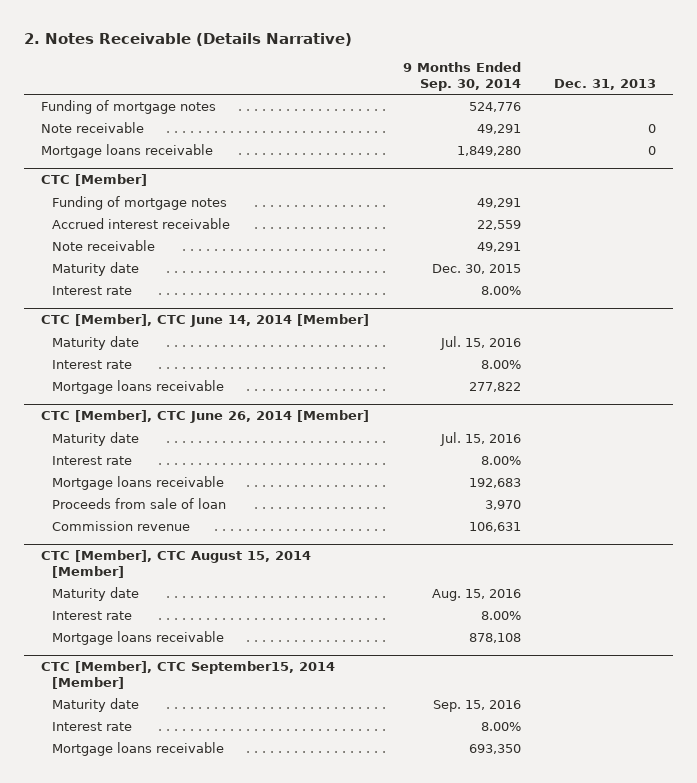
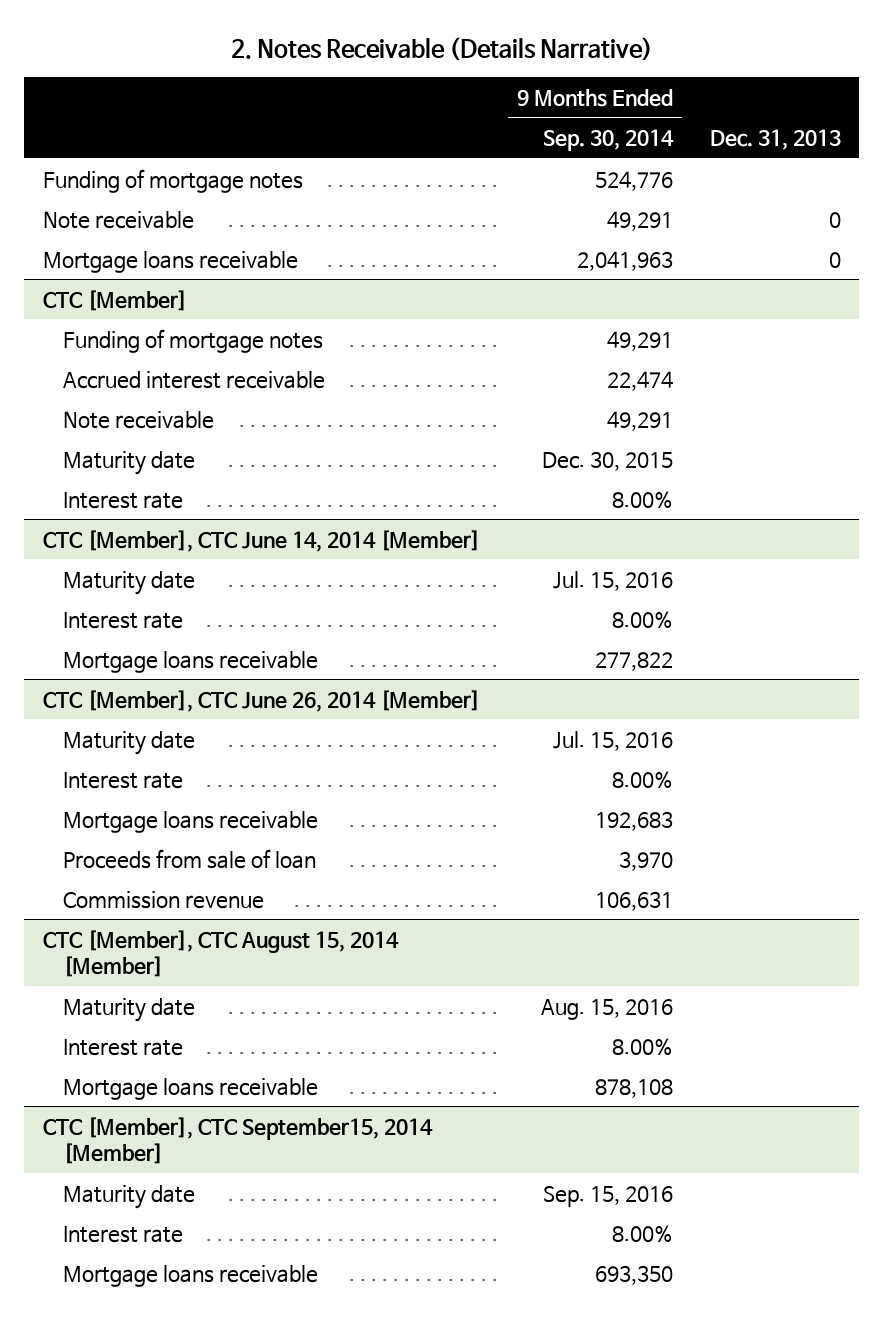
[456,145,521,156] 1,849,280 -> [576,250,673,271] 2,041,963
[476,219,521,230] 22,559 -> [606,370,673,391] 22,474

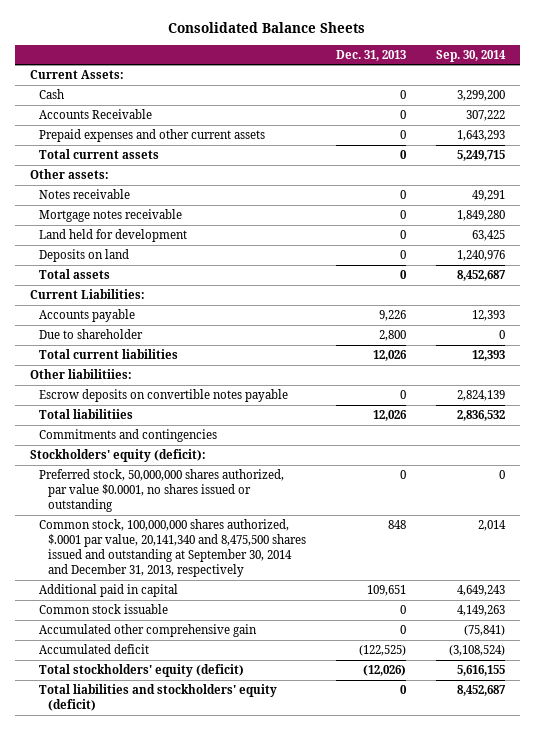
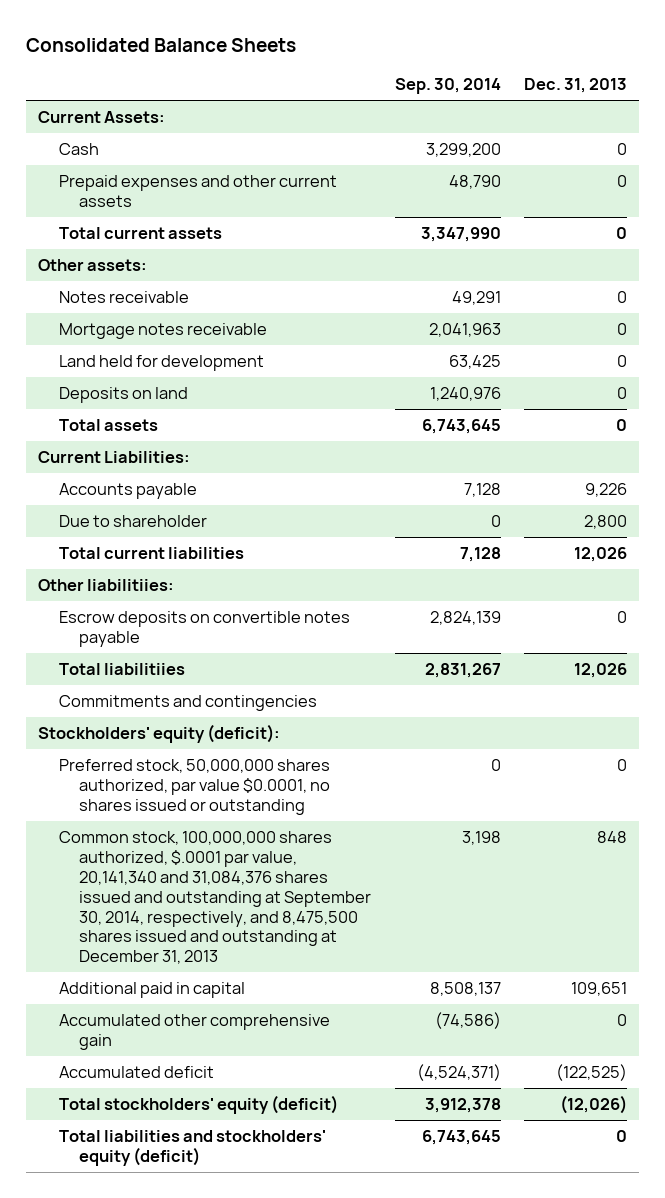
[38,109,152,120] Accounts Receivable -> none
[456,130,505,142] 1,643,293 -> [448,175,501,190] 48,790
[456,150,505,162] 5,249,715 -> [420,227,501,243] 3,347,990
[456,210,505,222] 1,849,280 -> [428,323,501,338] 2,041,963
[456,270,506,282] 8,452,687 -> [421,419,501,435] 6,743,645
[471,310,505,322] 12,393 -> [463,483,501,498] 7,128
[471,350,505,362] 12,393 -> [459,547,501,563] 7,128
[456,410,505,422] 2,836,532 -> [424,663,501,679] 2,831,267
[38,604,168,615] Common stock issuable -> none
[38,519,306,578] Common stock, 100,000,000 shares authorized, $.0001 par value, 20,141,340 and 8,475,500 shares issued and outstanding at September 30, 2014 and December 31, 2013, respectively -> [58,831,372,965] Common stock, 100,000,000 shares authorized, $.0001 par value, 20,141,340 and 31,084,376 shares issued and outstanding at September 30, 2014, respectively, and 8,475,500 shares issued and outstanding at December 31, 2013
[477,520,506,532] 2,014 -> [461,831,501,846] 3,198
[456,585,505,597] 4,649,243 -> [429,982,501,997] 8,508,137
[463,625,505,637] (75,841) -> [434,1012,501,1030] (74,586)
[448,645,505,657] (3,108,524) -> [416,1064,501,1082] (4,524,371)
[456,665,505,677] 5,616,155 -> [424,1098,501,1114] 3,912,378
[456,685,506,697] 8,452,687 -> [421,1130,501,1146] 6,743,645

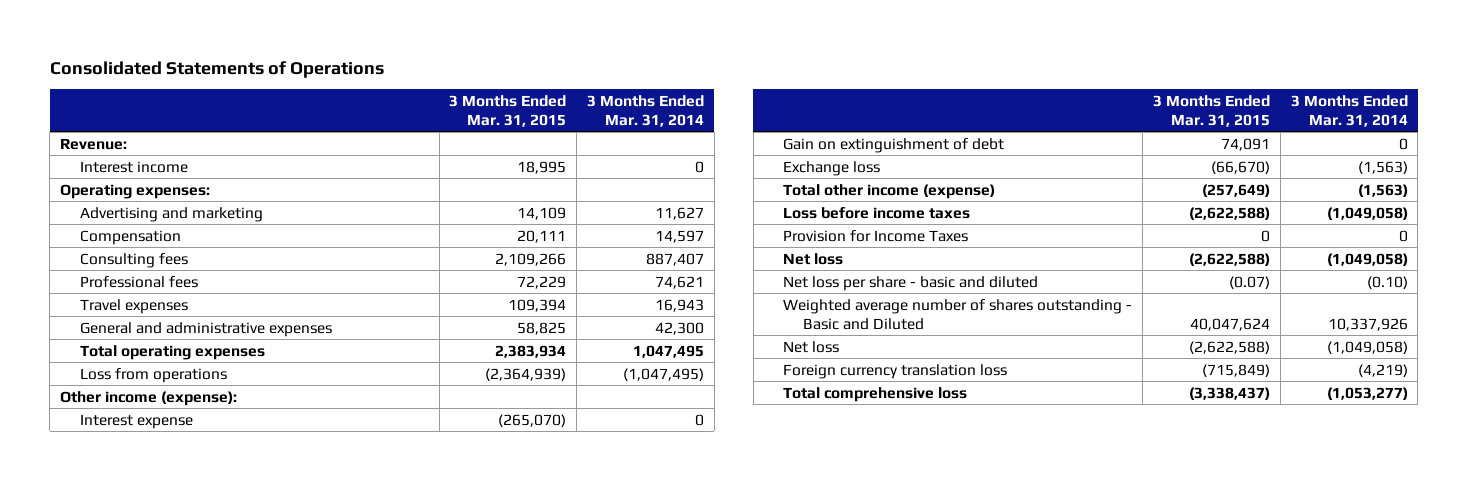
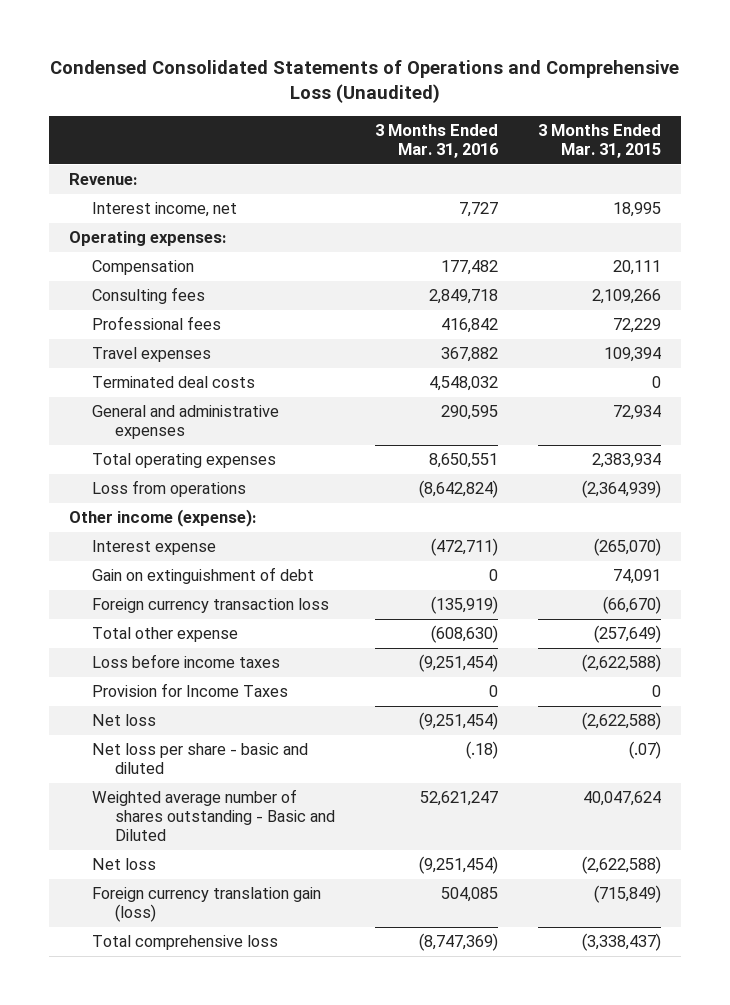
[49,60,384,78] Consolidated Statements of Operations -> [50,60,680,104] Condensed Consolidated Statements of Operations and Comprehensive Loss (Unaudited)
[586,94,704,127] 3 Months Ended Mar. 31, 2014 -> none
none -> [374,123,498,158] 3 Months Ended Mar. 31, 2016
[79,160,188,173] Interest income -> [91,202,237,218] Interest income, net
[79,206,263,222] Advertising and marketing -> none
none -> [91,376,255,389] Terminated deal costs
[517,321,567,335] 58,825 -> [613,405,662,421] 72,934
[783,160,881,176] Exchange loss -> [91,598,329,614] Foreign currency transaction loss
[783,183,996,199] Total other income (expense) -> [91,627,238,643] Total other expense
[1229,275,1271,289] (0.07) -> [629,741,662,760] (.07)
[783,363,1008,379] Foreign currency translation loss -> [91,887,321,923] Foreign currency translation gain (loss)

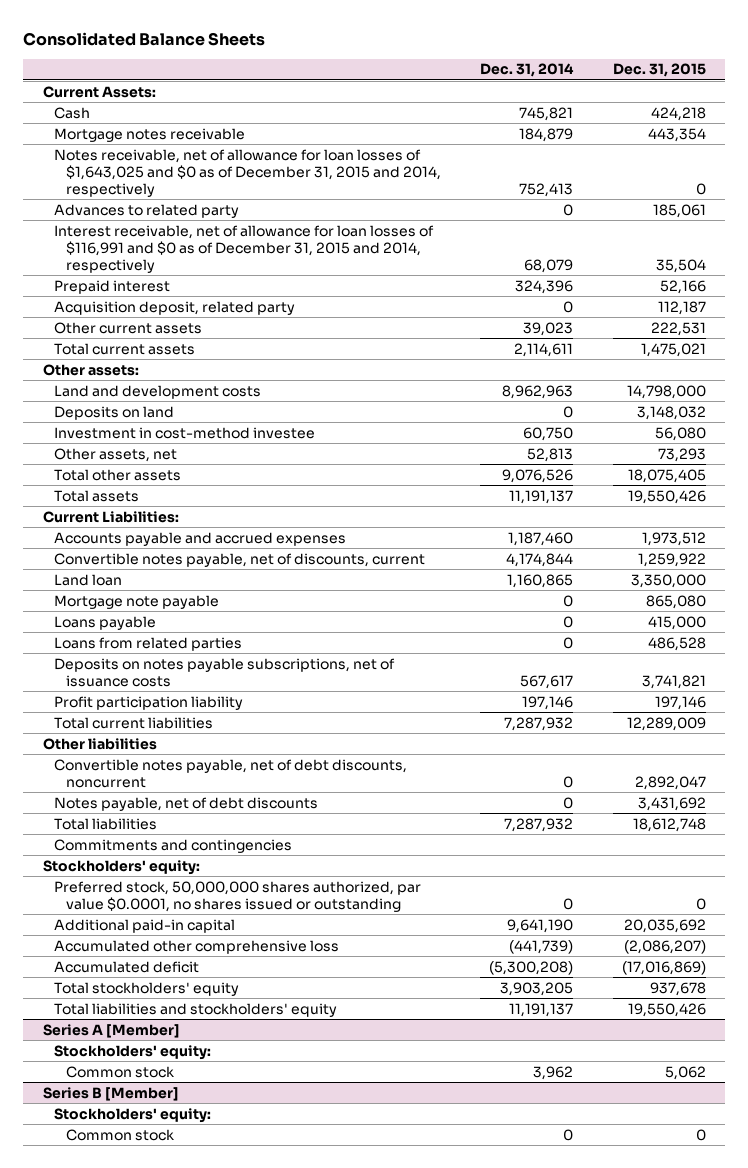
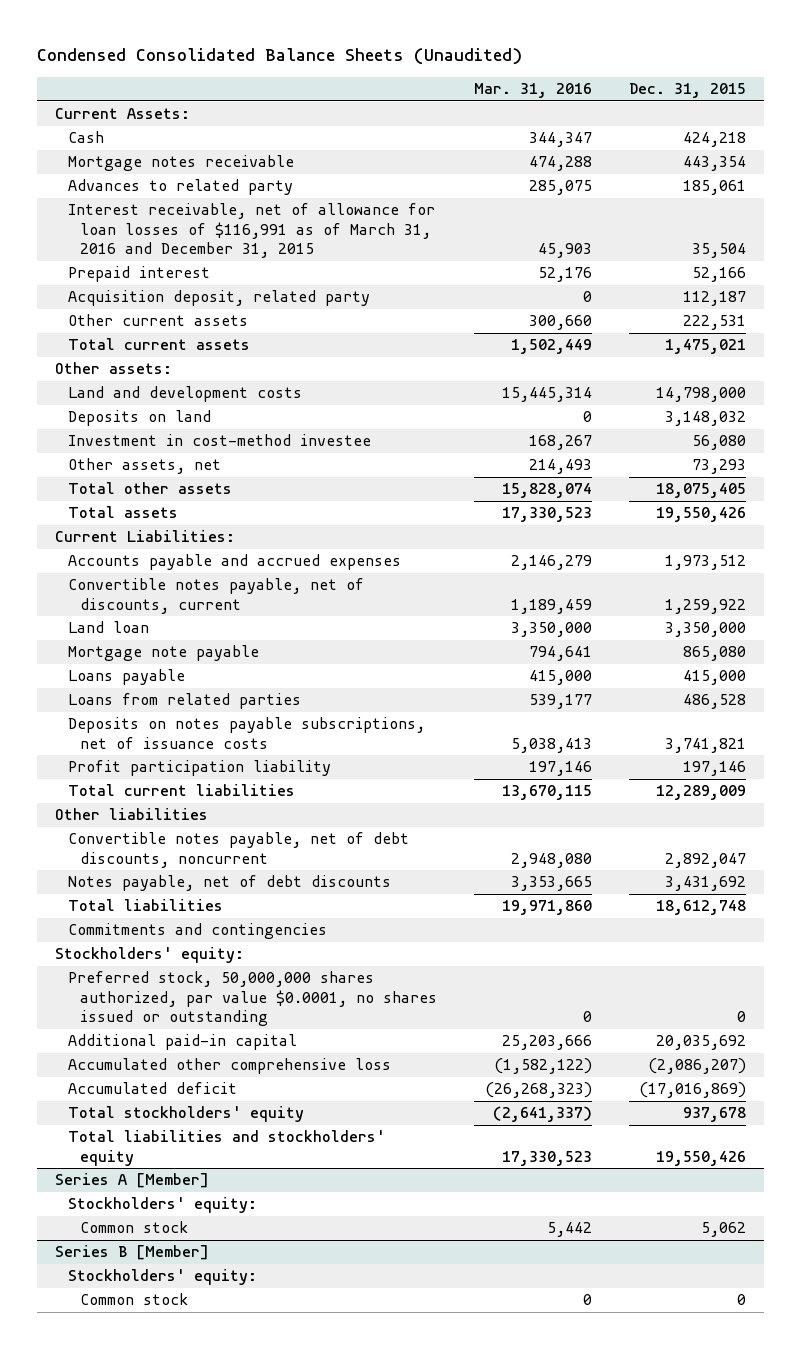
[23,31,266,46] Consolidated Balance Sheets -> [36,48,522,66] Condensed Consolidated Balance Sheets (Unaudited)
[480,63,575,78] Dec. 31, 2014 -> none
none -> [473,83,592,99] Mar. 31, 2016
[54,148,441,198] Notes receivable, net of allowance for loan losses of $1,643,025 and $0 as of December 31, 2015 and 2014, respectively -> none
[54,224,435,274] Interest receivable, net of allowance for loan losses of $116,991 and $0 as of December 31, 2015 and 2014, respectively -> [67,203,435,259] Interest receivable, net of allowance for loan losses of $116,991 as of March 31, 2016 and December 31, 2015

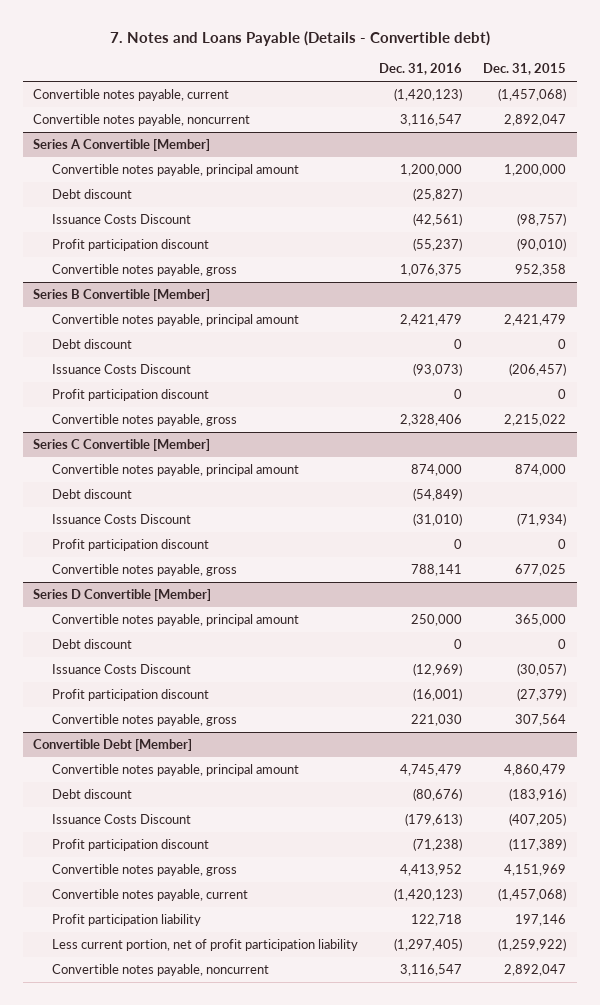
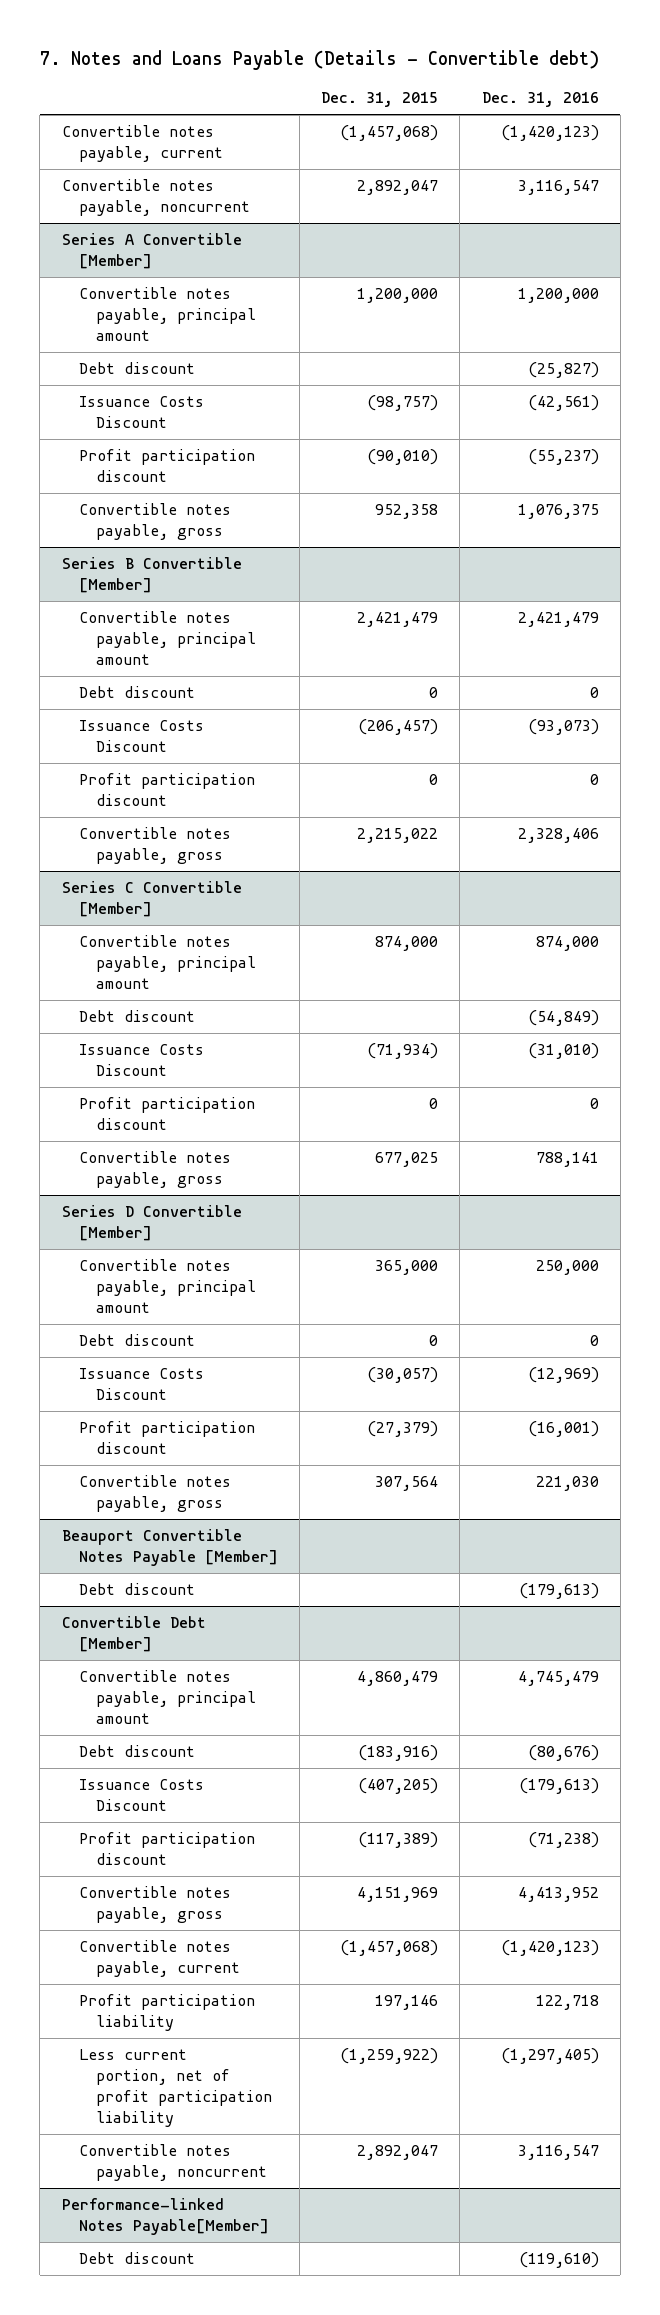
none -> [61,1529,279,1567] Beauport Convertible Notes Payable [Member]
none -> [79,1583,196,1596] Debt discount
none -> [61,2198,270,2236] Performance-linked Notes Payable[Member]
none -> [79,2252,196,2265] Debt discount

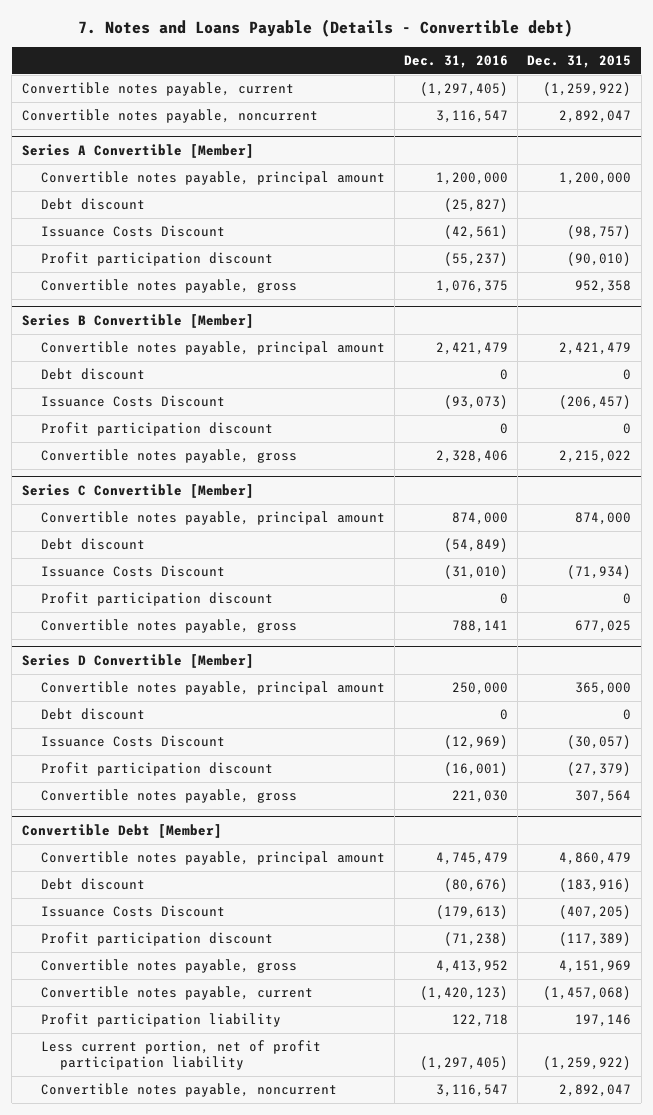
[340,125,439,142] (1,457,068) -> [543,82,632,97] (1,259,922)
[500,125,599,142] (1,420,123) -> [420,82,509,97] (1,297,405)
[61,1529,279,1567] Beauport Convertible Notes Payable [Member] -> none
[79,1583,196,1596] Debt discount -> none
[61,2198,270,2236] Performance-linked Notes Payable[Member] -> none
[79,2252,196,2265] Debt discount -> none

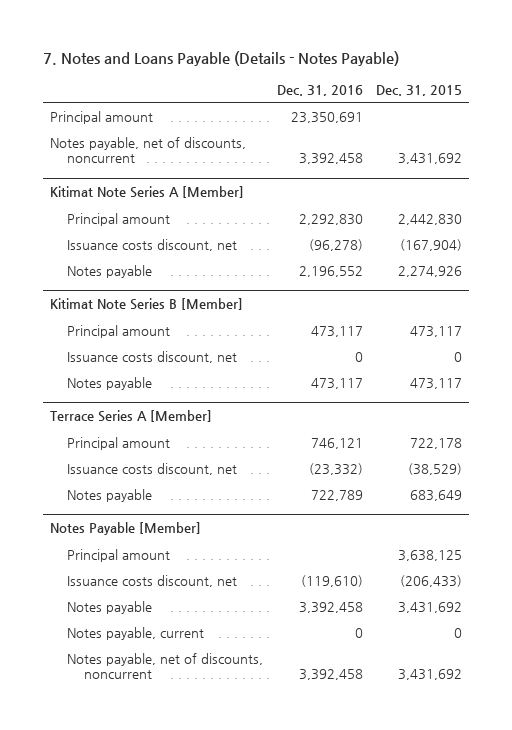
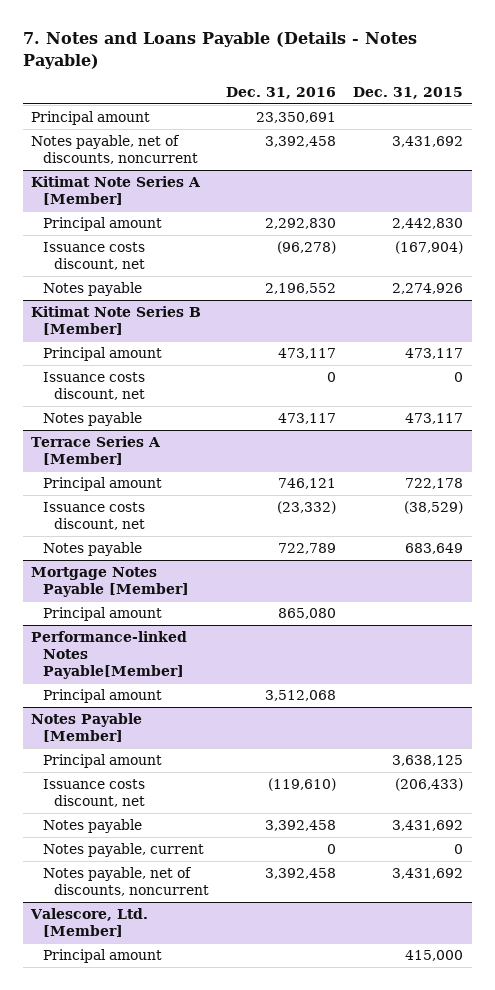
none -> [31,566,189,597] Mortgage Notes Payable [Member]
none -> [42,606,162,621] Principal amount
none -> [31,630,188,680] Performance-linked Notes Payable[Member]
none -> [42,688,162,703] Principal amount
none -> [30,907,149,937] Valescore, Ltd. [Member]
none -> [42,948,162,963] Principal amount

